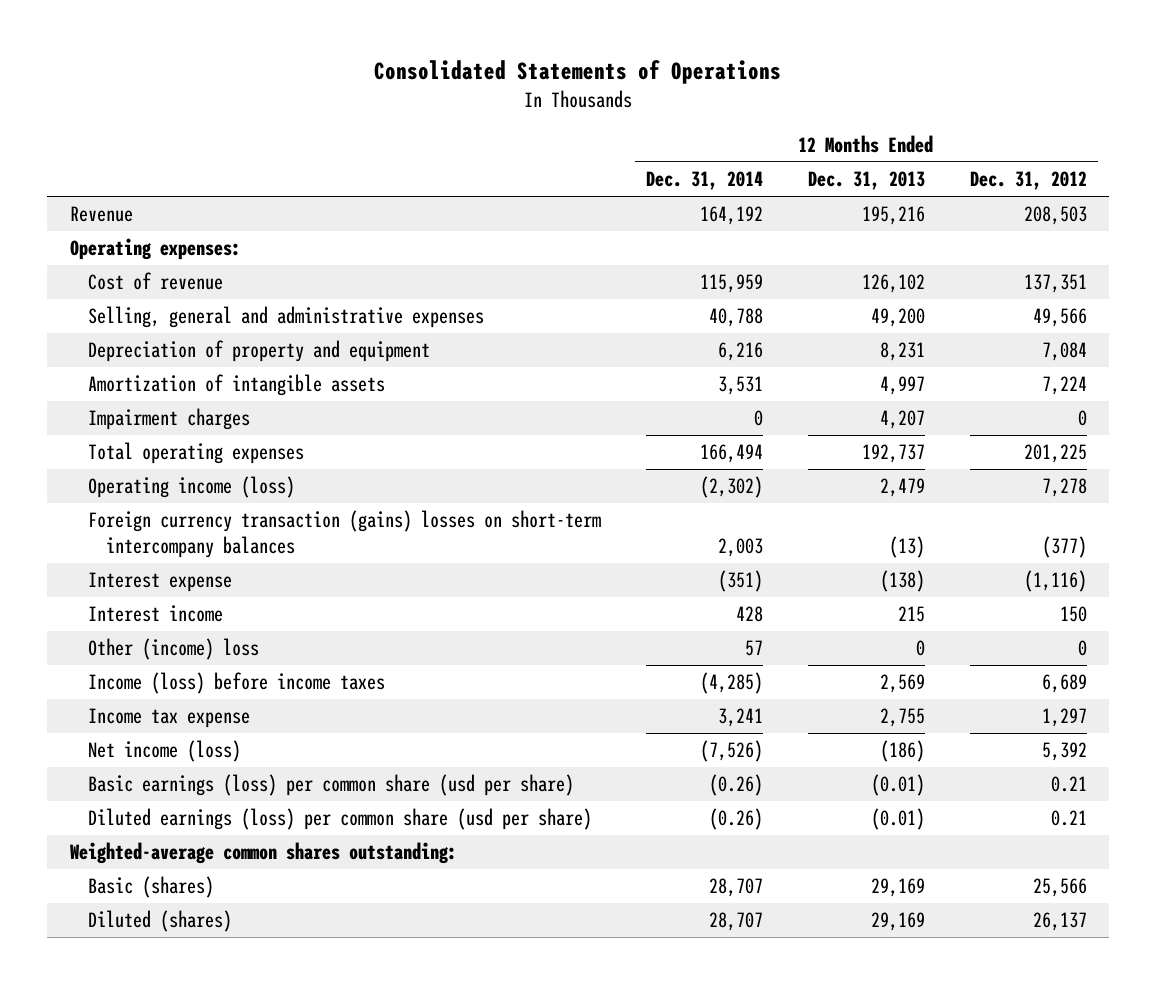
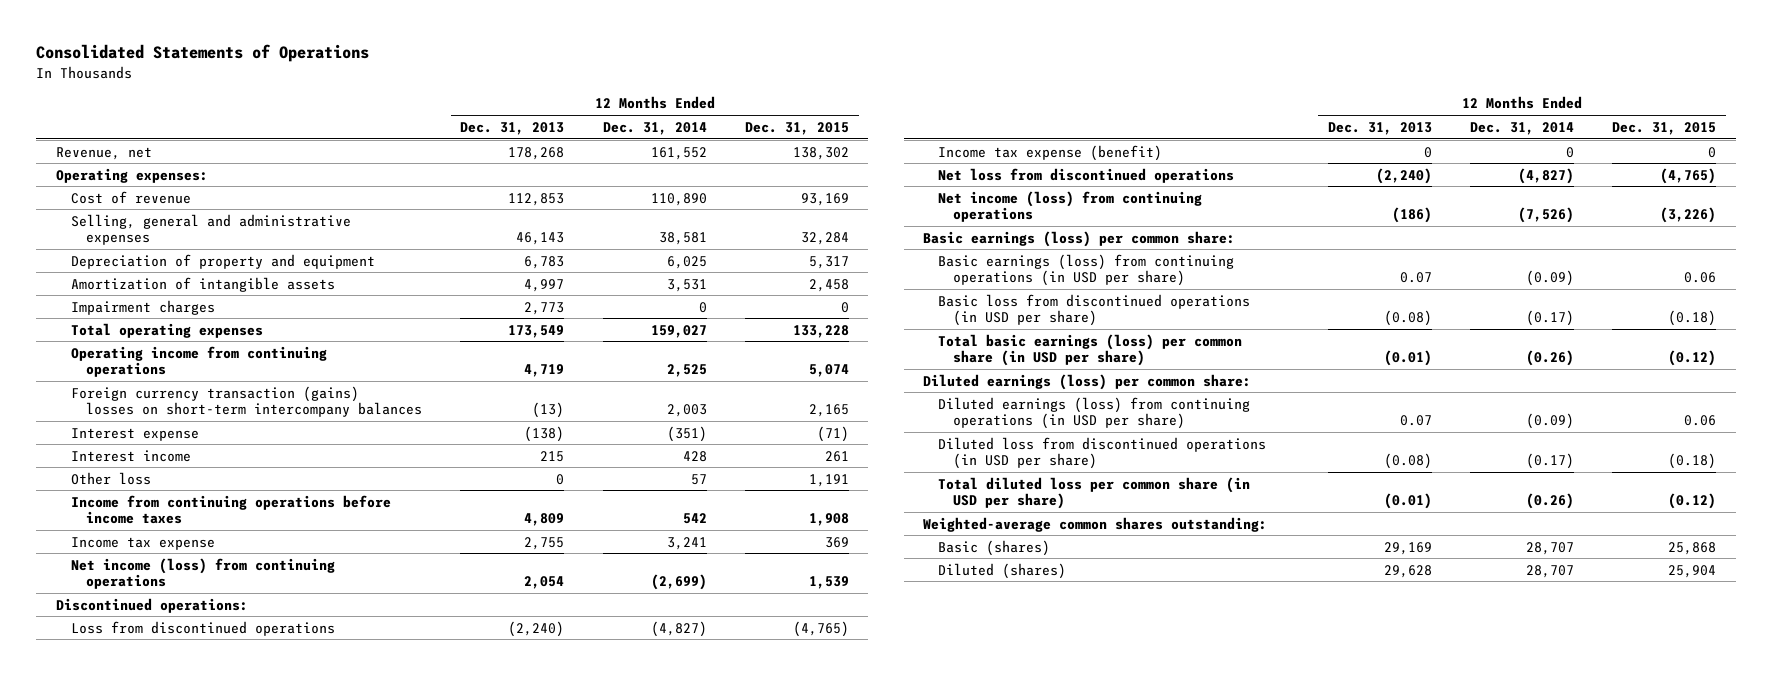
[969,171,1087,191] Dec. 31, 2012 -> none
none -> [745,121,850,135] Dec. 31, 2015
[69,206,133,223] Revenue -> [55,146,152,160] Revenue, net
[700,206,764,226] 164,192 -> [650,146,707,160] 161,552
[861,206,925,226] 195,216 -> [508,146,565,160] 178,268
[700,274,764,294] 115,959 -> [650,192,707,206] 110,890
[861,274,925,294] 126,102 -> [508,192,565,206] 112,853
[709,308,764,328] 40,788 -> [658,232,707,246] 38,581
[870,308,925,328] 49,200 -> [516,232,565,246] 46,143
[718,342,764,362] 6,216 -> [666,255,707,269] 6,025
[879,342,925,362] 8,231 -> [524,255,565,269] 6,783
[879,410,925,430] 4,207 -> [524,301,565,315] 2,773
[700,444,764,464] 166,494 -> [650,324,707,338] 159,027
[861,444,925,464] 192,737 -> [508,324,565,338] 173,549
[88,476,296,499] Operating income (loss) -> [70,345,327,378] Operating income from continuing operations
[700,476,764,499] (2,302) -> [666,364,707,378] 2,525
[879,478,925,498] 2,479 -> [524,364,565,378] 4,719
[88,638,260,661] Other (income) loss -> [70,471,151,485] Other loss
[88,672,386,695] Income (loss) before income taxes -> [70,494,391,525] Income from continuing operations before income taxes
[700,672,764,695] (4,285) -> [682,513,707,525] 542
[879,674,925,694] 2,569 -> [524,513,565,527] 4,809
none -> [70,557,335,590] Net income (loss) from continuing operations
none -> [55,597,248,613] Discontinued operations:
none -> [70,620,335,636] Loss from discontinued operations
none -> [938,144,1163,161] Income tax expense (benefit)
none -> [938,167,1235,183] Net loss from discontinued operations
[88,740,242,763] Net income (loss) -> [938,190,1203,223] Net income (loss) from continuing operations
none -> [922,230,1235,247] Basic earnings (loss) per common share:
none -> [938,253,1235,287] Basic earnings (loss) from continuing operations (in USD per share)
none -> [938,293,1251,327] Basic loss from discontinued operations (in USD per share)
[88,774,575,797] Basic earnings (loss) per common share (usd per share) -> [938,333,1243,367] Total basic earnings (loss) per common share (in USD per share)
none -> [922,373,1251,390] Diluted earnings (loss) per common share:
none -> [938,396,1251,430] Diluted earnings (loss) from continuing operations (in USD per share)
none -> [938,436,1267,470] Diluted loss from discontinued operations (in USD per share)
[88,808,593,831] Diluted earnings (loss) per common share (usd per share) -> [938,476,1251,510] Total diluted loss per common share (in USD per share)
[870,912,925,932] 29,169 -> [1383,564,1432,578] 29,628

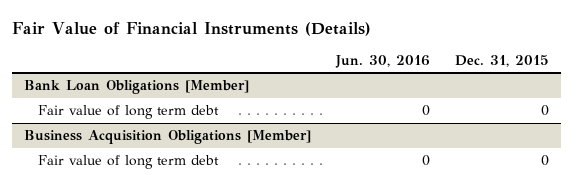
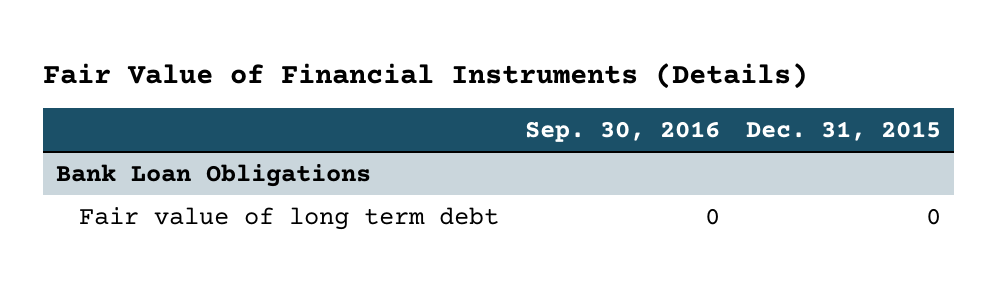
[334,54,430,68] Jun. 30, 2016 -> none
none -> [524,120,720,142] Sep. 30, 2016
[38,105,220,120] Fair value of long term debt -> none
[23,130,311,145] Business Acquisition Obligations [Member] -> none
[23,80,249,95] Bank Loan Obligations [Member] -> [56,164,372,188] Bank Loan Obligations

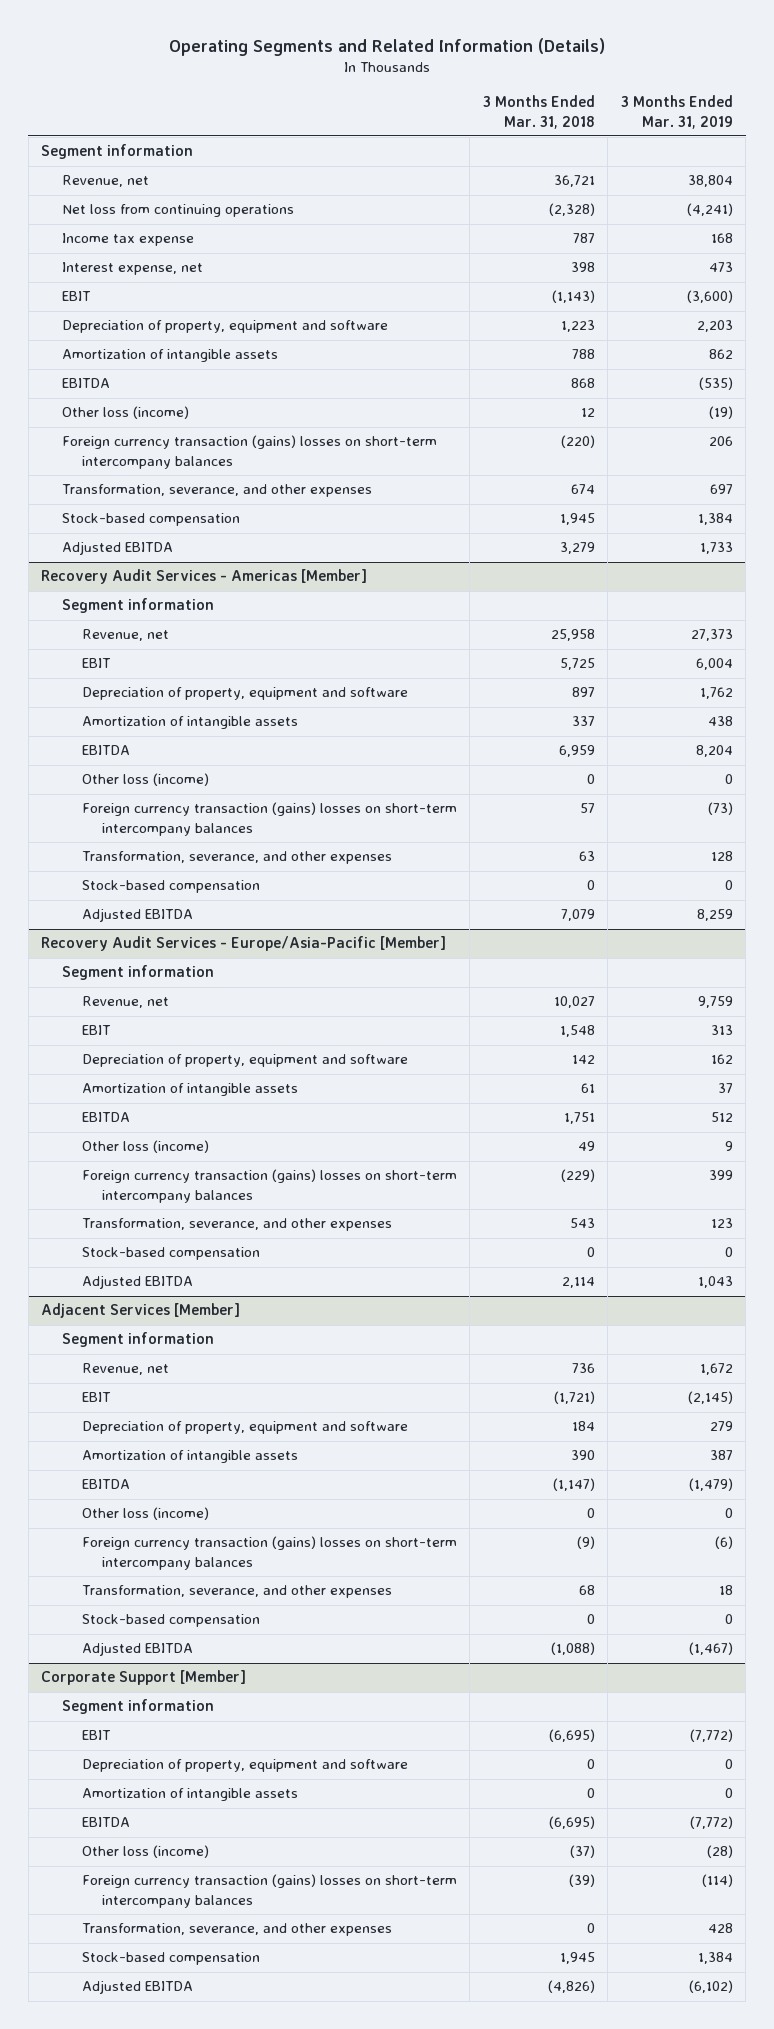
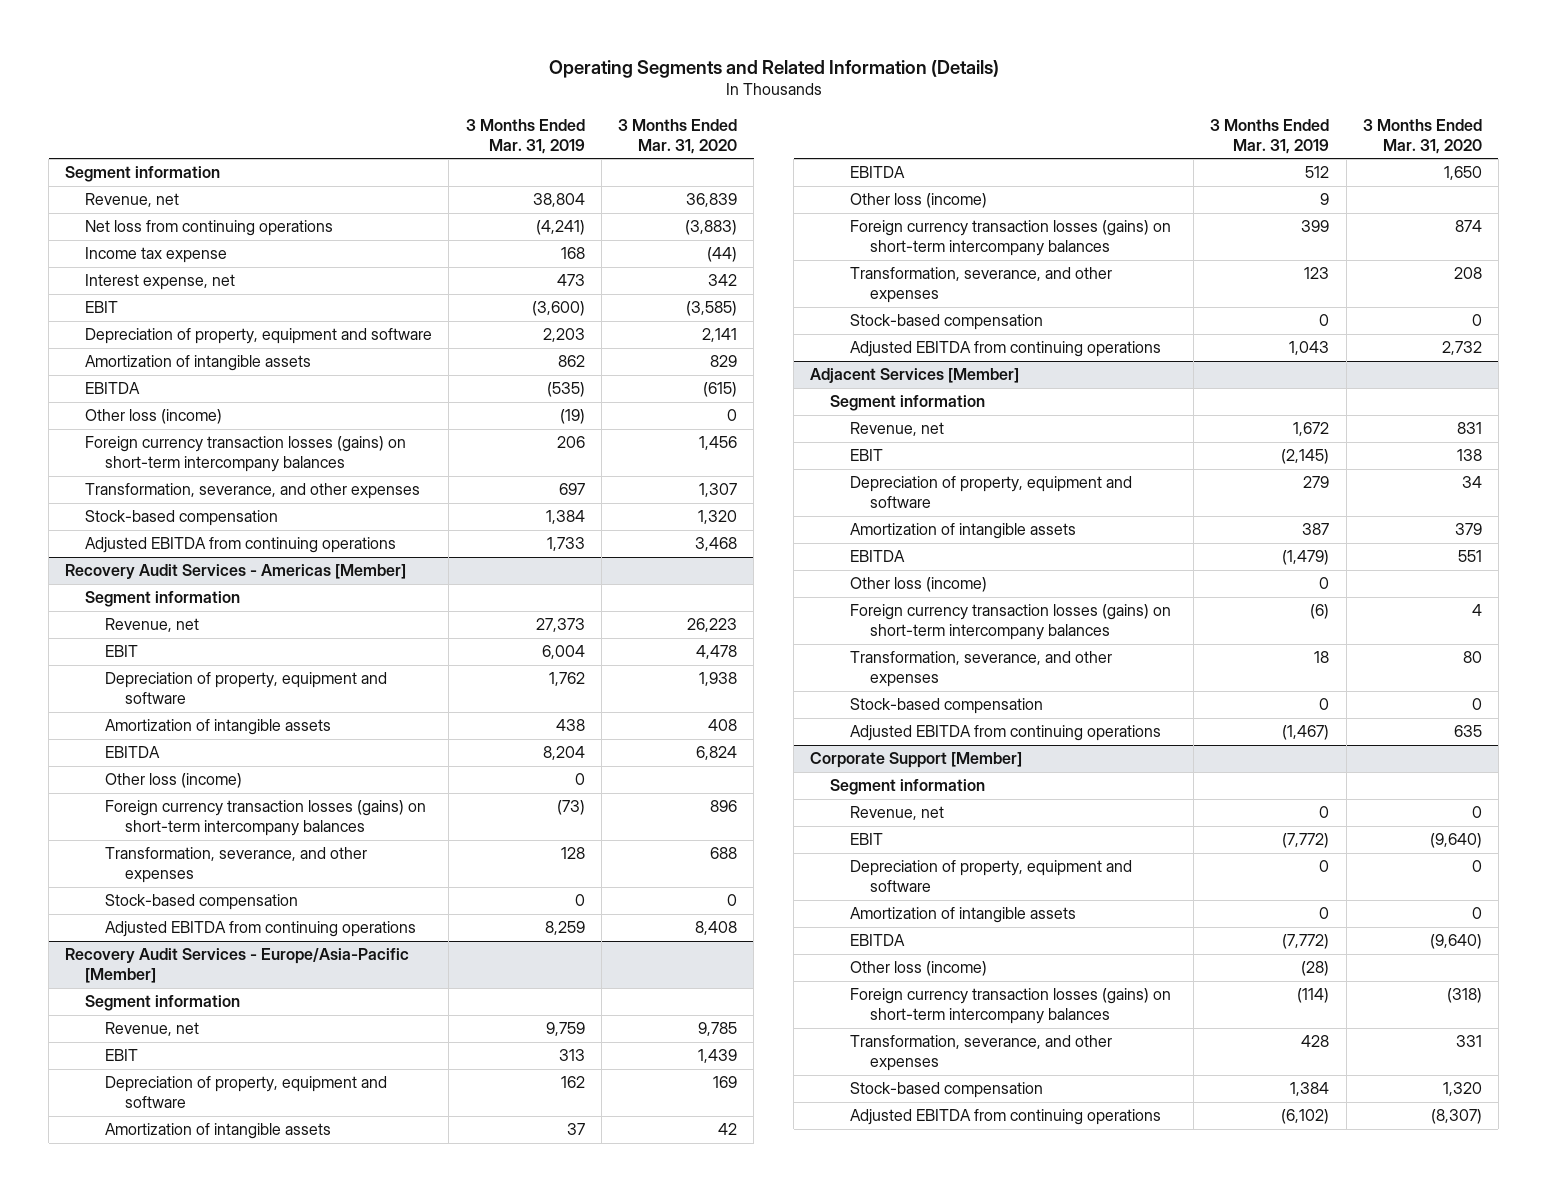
[482,95,595,129] 3 Months Ended Mar. 31, 2018 -> none
none -> [617,118,737,154] 3 Months Ended Mar. 31, 2020
[61,435,437,469] Foreign currency transaction (gains) losses on short-term intercompany balances -> [85,436,407,473] Foreign currency transaction losses (gains) on short-term intercompany balances
[61,541,173,556] Adjusted EBITDA -> [85,537,397,554] Adjusted EBITDA from continuing operations
[81,802,457,836] Foreign currency transaction (gains) losses on short-term intercompany balances -> [105,800,427,837] Foreign currency transaction losses (gains) on short-term intercompany balances
[81,908,193,923] Adjusted EBITDA -> [105,921,417,938] Adjusted EBITDA from continuing operations
[81,1169,457,1203] Foreign currency transaction (gains) losses on short-term intercompany balances -> [849,220,1171,257] Foreign currency transaction losses (gains) on short-term intercompany balances
[81,1275,193,1290] Adjusted EBITDA -> [849,341,1161,358] Adjusted EBITDA from continuing operations
[81,1536,457,1570] Foreign currency transaction (gains) losses on short-term intercompany balances -> [849,604,1171,641] Foreign currency transaction losses (gains) on short-term intercompany balances
[81,1642,193,1657] Adjusted EBITDA -> [849,725,1161,742] Adjusted EBITDA from continuing operations
none -> [849,806,944,821] Revenue, net
[81,1874,457,1908] Foreign currency transaction (gains) losses on short-term intercompany balances -> [849,988,1171,1025] Foreign currency transaction losses (gains) on short-term intercompany balances
[81,1980,193,1995] Adjusted EBITDA -> [849,1109,1161,1126] Adjusted EBITDA from continuing operations

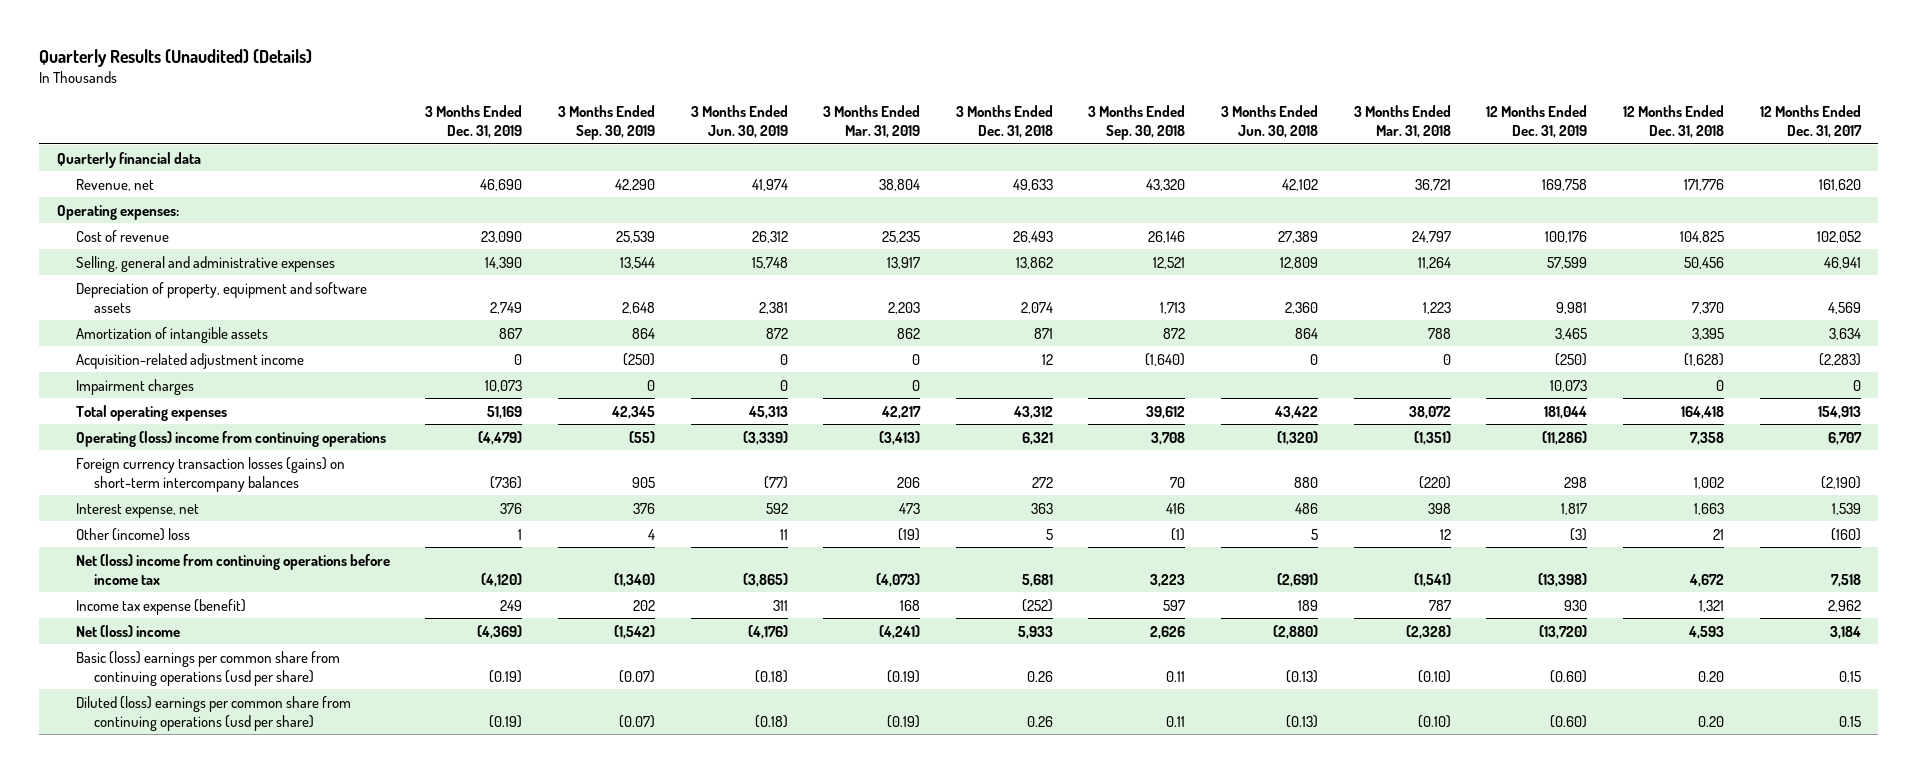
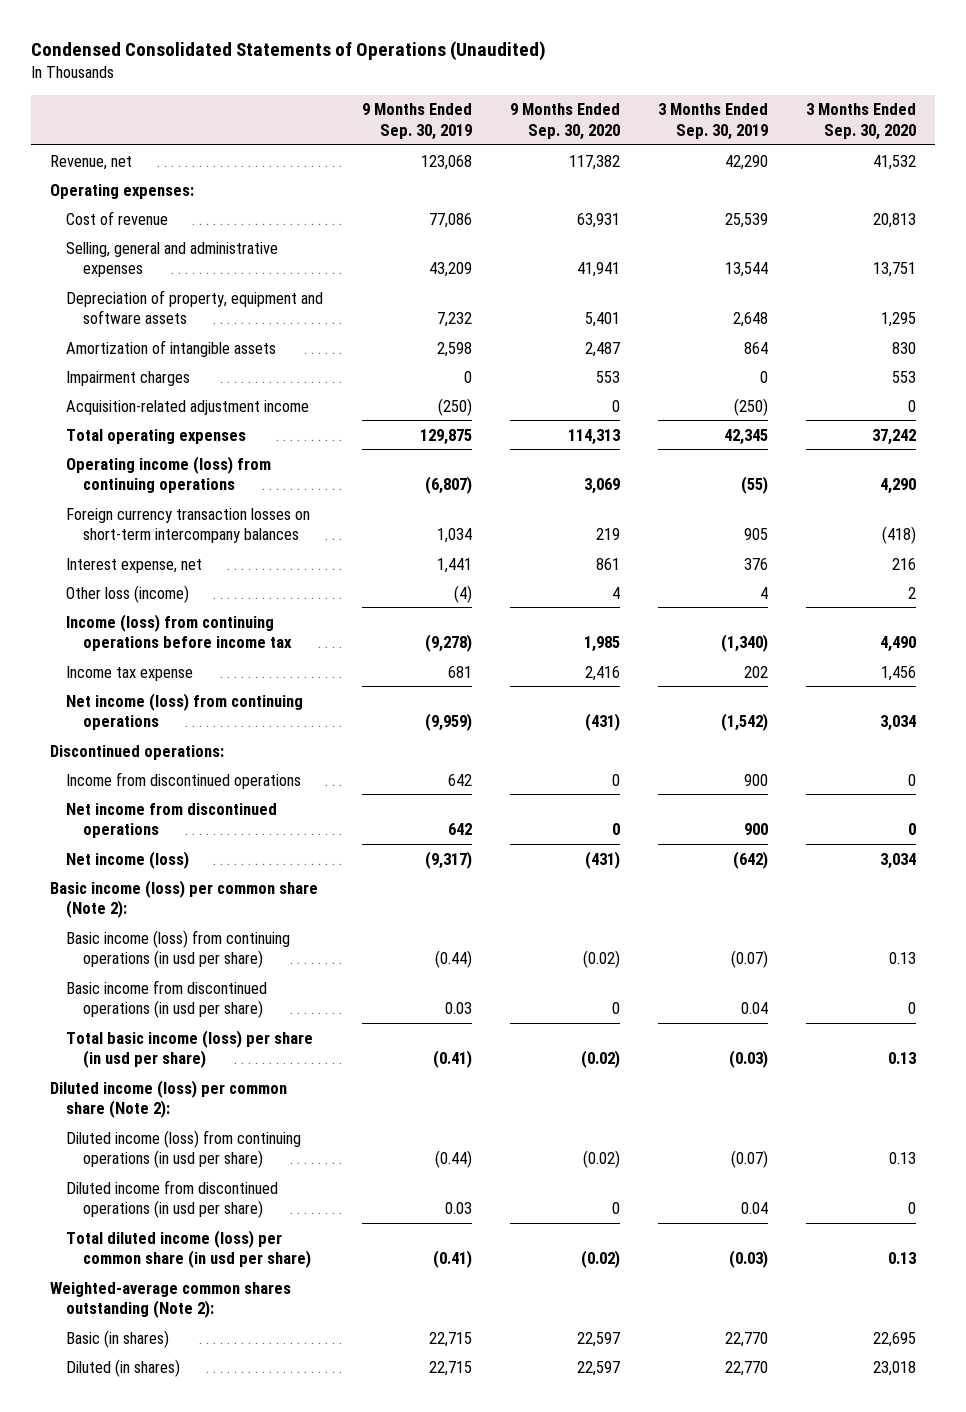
[39,48,313,67] Quarterly Results (Unaudited) (Details) -> [30,41,546,62] Condensed Consolidated Statements of Operations (Unaudited)
[425,105,523,138] 3 Months Ended Dec. 31, 2019 -> none
[690,105,788,138] 3 Months Ended Jun. 30, 2019 -> none
[823,105,921,138] 3 Months Ended Mar. 31, 2019 -> none
[955,105,1053,138] 3 Months Ended Dec. 31, 2018 -> none
[1088,105,1186,140] 3 Months Ended Sep. 30, 2018 -> none
[1221,105,1319,138] 3 Months Ended Jun. 30, 2018 -> none
[1353,105,1451,138] 3 Months Ended Mar. 31, 2018 -> none
[1486,105,1588,138] 12 Months Ended Dec. 31, 2019 -> none
[1623,105,1725,138] 12 Months Ended Dec. 31, 2018 -> none
[1759,105,1862,138] 12 Months Ended Dec. 31, 2017 -> none
none -> [361,103,472,141] 9 Months Ended Sep. 30, 2019
none -> [509,103,620,141] 9 Months Ended Sep. 30, 2020
none -> [806,103,917,141] 3 Months Ended Sep. 30, 2020
[57,151,202,168] Quarterly financial data -> none
[75,352,304,369] Acquisition-related adjustment income -> [66,399,310,415] Acquisition-related adjustment income
[75,430,386,447] Operating (loss) income from continuing operations -> [66,455,272,494] Operating income (loss) from continuing operations
[75,456,345,492] Foreign currency transaction losses (gains) on short-term intercompany balances -> [66,507,311,544] Foreign currency transaction losses on short-term intercompany balances
[75,527,190,541] Other (income) loss -> [66,584,190,603] Other loss (income)
[75,553,390,585] Net (loss) income from continuing operations before income tax -> [66,613,293,652] Income (loss) from continuing operations before income tax
[75,598,246,615] Income tax expense (benefit) -> [66,665,194,681] Income tax expense
none -> [66,692,304,731] Net income (loss) from continuing operations
none -> [49,744,224,760] Discontinued operations:
none -> [66,771,302,789] Income from discontinued operations
none -> [66,802,278,839] Net income from discontinued operations
[75,624,180,637] Net (loss) income -> [66,850,190,869] Net income (loss)
[613,624,655,639] (1,542) -> [732,850,768,869] (642)
none -> [49,879,318,919] Basic income (loss) per common share (Note 2):
none -> [66,929,291,969] Basic income (loss) from continuing operations (in usd per share)
none -> [66,979,268,1019] Basic income from discontinued operations (in usd per share)
[75,650,340,686] Basic (loss) earnings per common share from continuing operations (usd per share) -> [66,1029,314,1069] Total basic income (loss) per share (in usd per share)
[618,669,655,683] (0.07) -> [728,1050,768,1069] (0.03)
none -> [49,1079,287,1119] Diluted income (loss) per common share (Note 2):
none -> [66,1129,302,1169] Diluted income (loss) from continuing operations (in usd per share)
none -> [66,1179,279,1219] Diluted income from discontinued operations (in usd per share)
[75,695,351,731] Diluted (loss) earnings per common share from continuing operations (usd per share) -> [66,1229,312,1269] Total diluted income (loss) per common share (in usd per share)
[618,714,655,728] (0.07) -> [728,1250,768,1269] (0.03)
none -> [49,1281,291,1319] Weighted-average common shares outstanding (Note 2):
none -> [66,1329,170,1348] Basic (in shares)
none -> [66,1358,181,1377] Diluted (in shares)

